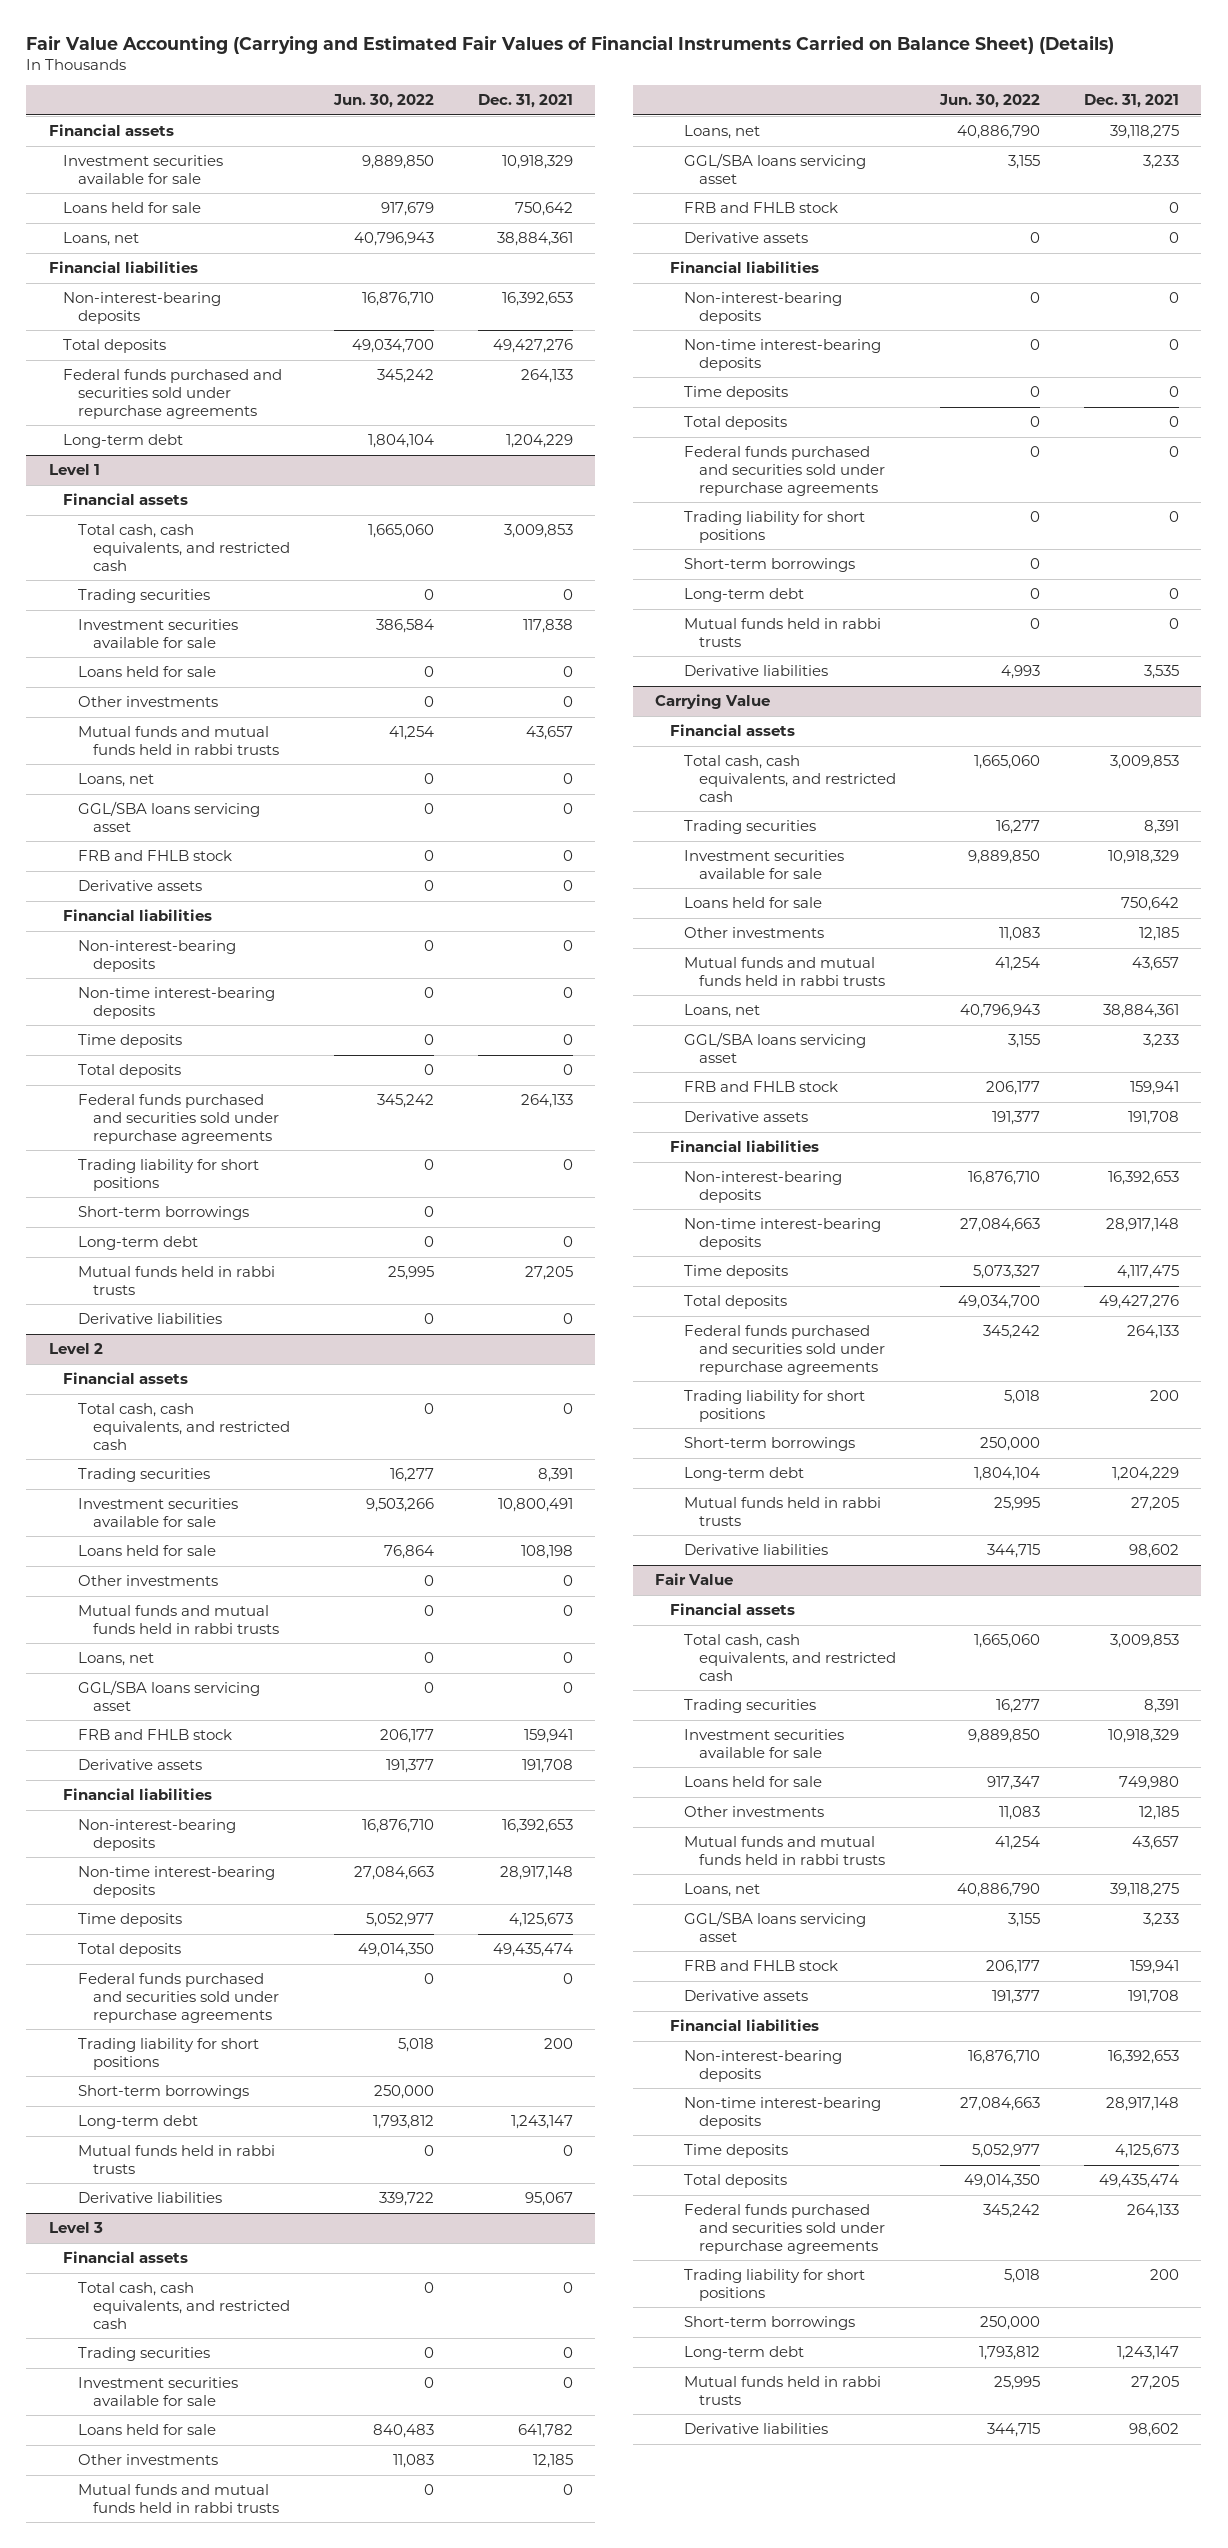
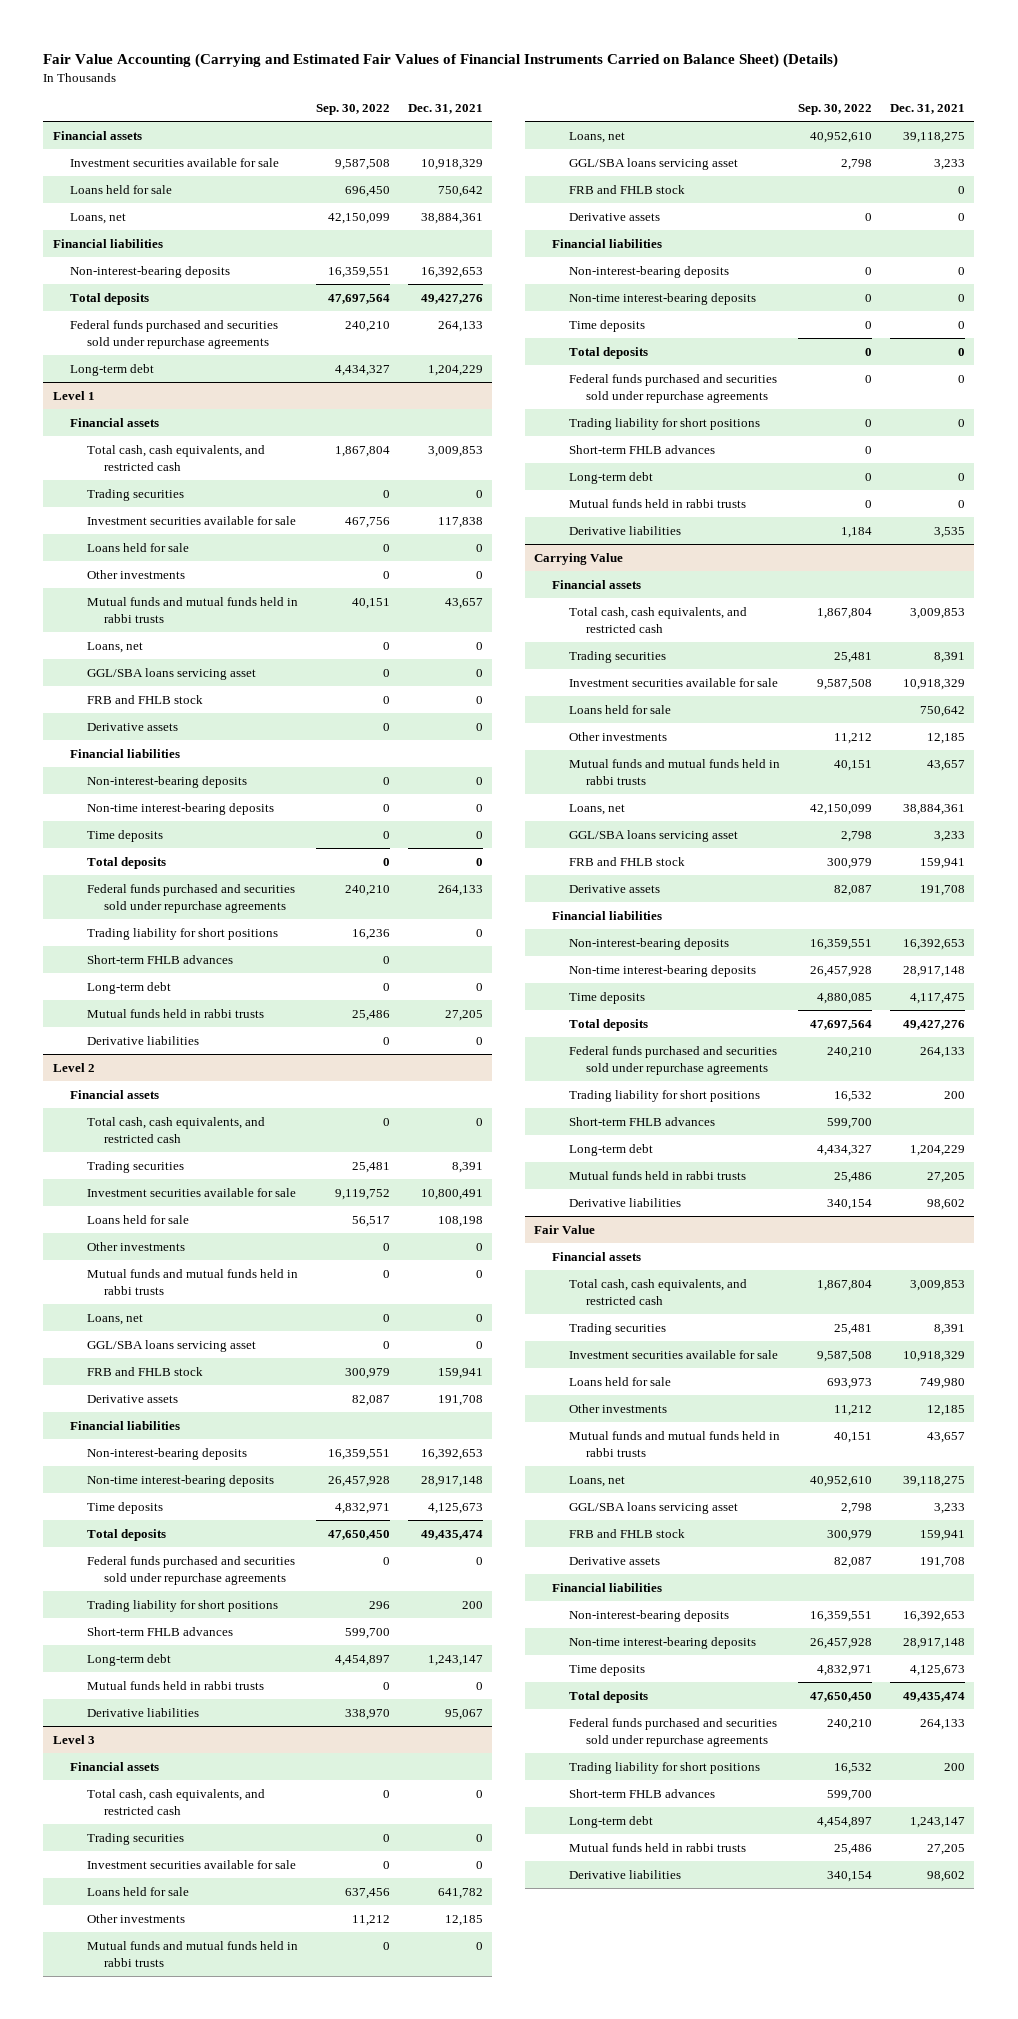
[333,94,435,109] Jun. 30, 2022 -> none
none -> [316,104,391,116] Sep. 30, 2022
[78,1206,250,1221] Short-term borrowings -> [87,954,234,964] Short-term FHLB advances
[78,2085,250,2100] Short-term borrowings -> [87,1626,234,1636] Short-term FHLB advances
[684,558,856,573] Short-term borrowings -> [568,444,715,454] Short-term FHLB advances
[684,1437,856,1452] Short-term borrowings -> [568,1116,715,1126] Short-term FHLB advances
[684,2316,856,2331] Short-term borrowings -> [568,1788,715,1798] Short-term FHLB advances

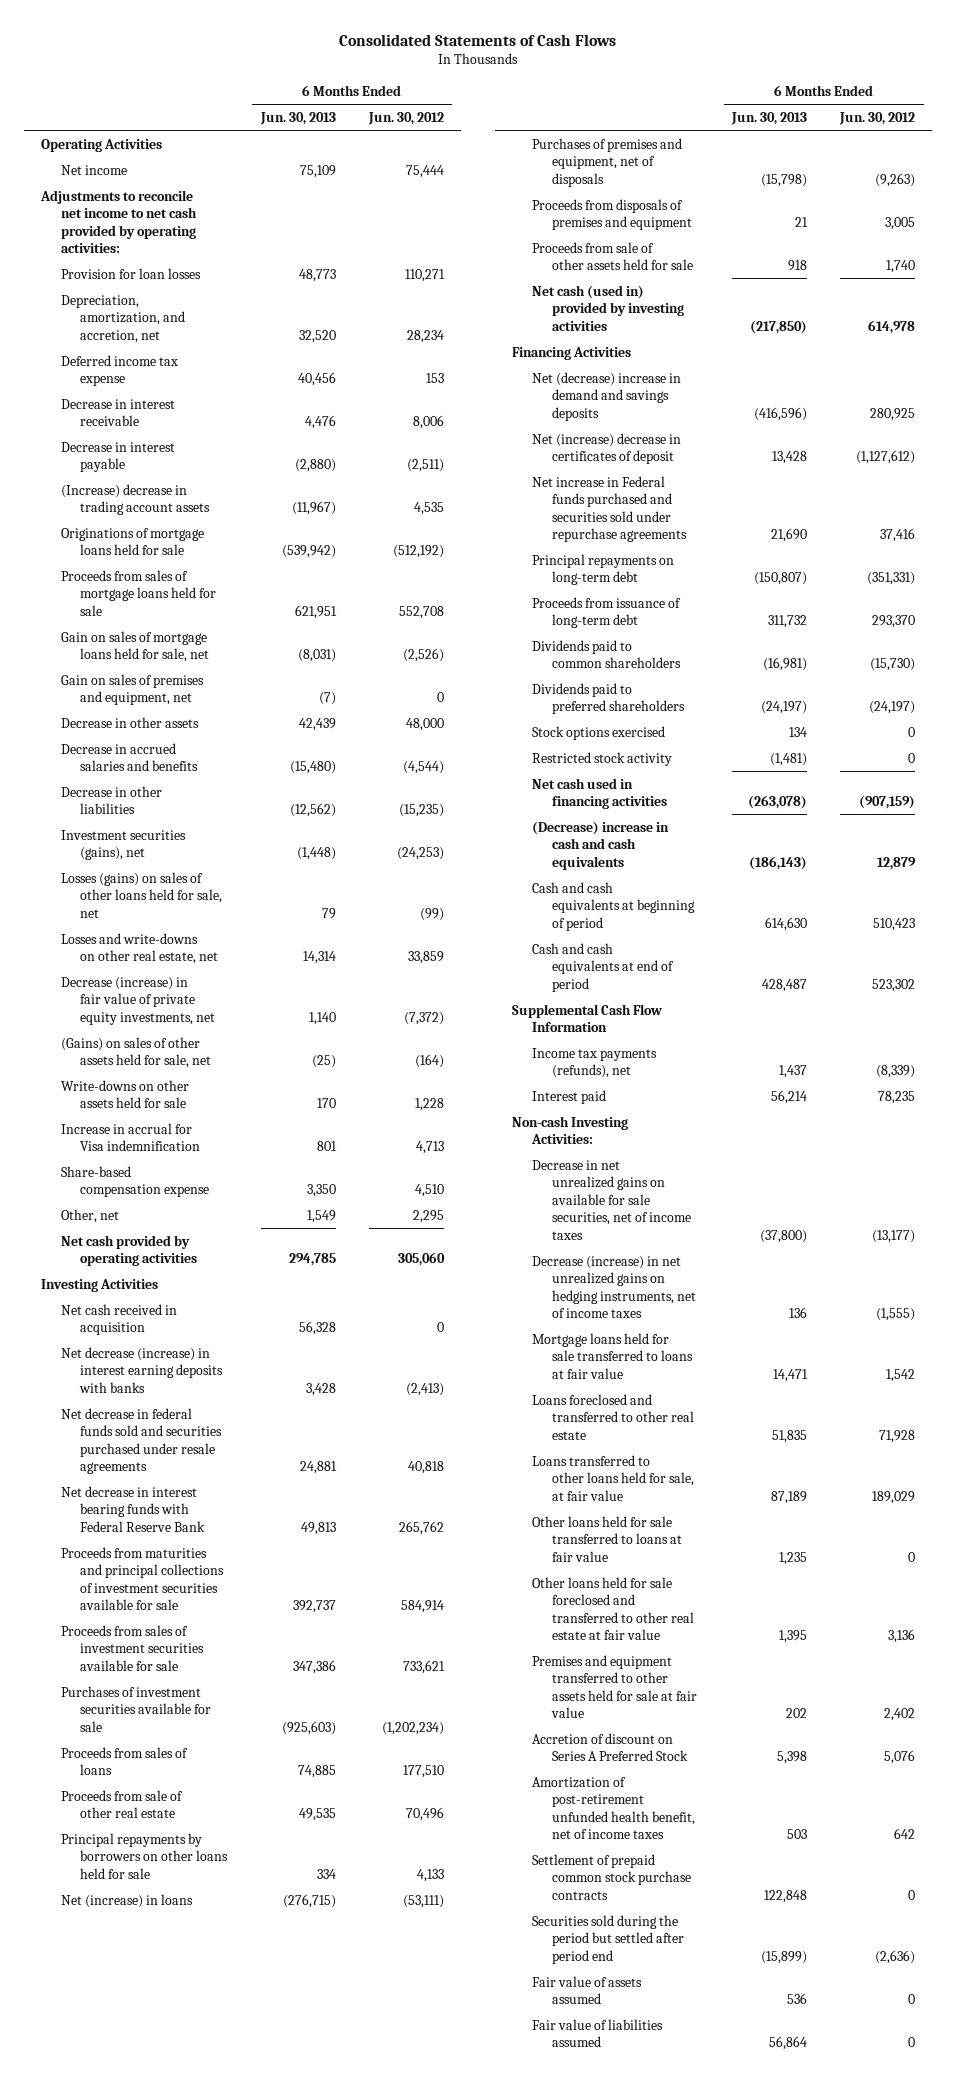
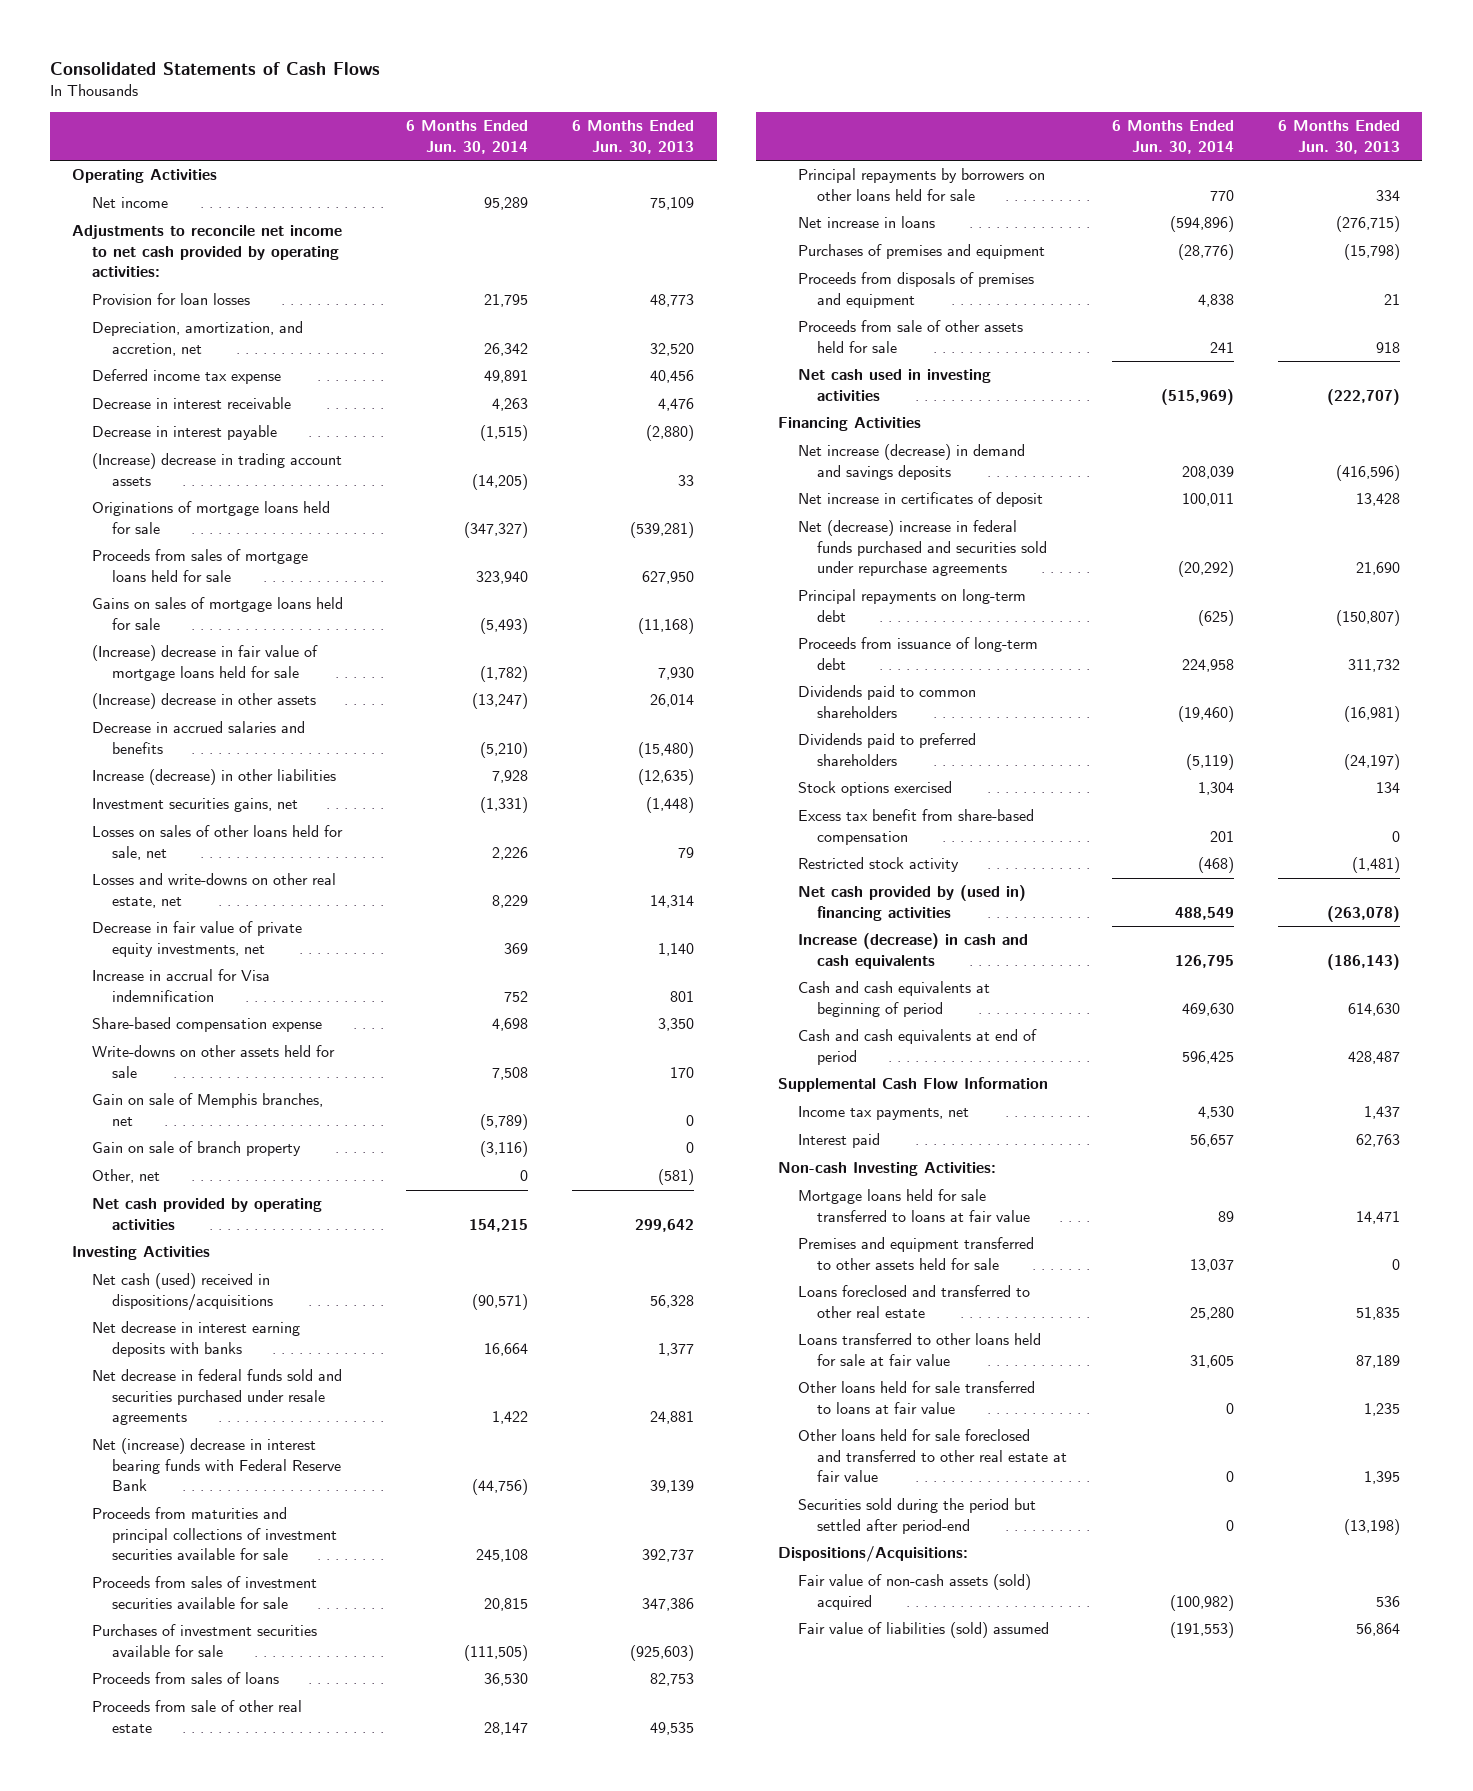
[367,111,444,125] Jun. 30, 2012 -> none
none -> [405,120,528,154] 6 Months Ended Jun. 30, 2014
[60,673,204,706] Gain on sales of premises and equipment, net -> none
[291,501,336,516] (11,967) -> [678,474,695,486] 33
[281,545,336,559] (539,942) -> [630,521,695,538] (539,281)
[294,604,337,619] 621,951 -> [642,570,695,584] 627,950
[60,630,210,663] Gain on sales of mortgage loans held for sale, net -> [91,597,343,630] Gains on sales of mortgage loans held for sale
[297,649,336,663] (8,031) -> [638,617,695,634] (11,168)
none -> [91,645,318,681] (Increase) decrease in fair value of mortgage loans held for sale
[60,716,199,728] Decrease in other assets -> [91,693,316,710] (Increase) decrease in other assets
[298,717,336,731] 42,439 -> [650,694,695,708] 26,014
[60,785,162,815] Decrease in other liabilities -> [91,769,336,786] Increase (decrease) in other liabilities
[289,803,336,818] (12,562) -> [638,769,695,786] (12,635)
[60,829,186,861] Investment securities (gains), net -> [91,798,298,813] Investment securities gains, net
[60,871,223,918] Losses (gains) on sales of other loans held for sale, net -> [91,825,343,860] Losses on sales of other loans held for sale, net
[60,1036,212,1069] (Gains) on sales of other assets held for sale, net -> none
[60,976,216,1025] Decrease (increase) in fair value of private equity investments, net -> [91,921,302,957] Decrease in fair value of private equity investments, net
[60,1079,189,1109] Write-downs on other assets held for sale -> [91,1045,335,1078] Write-downs on other assets held for sale
none -> [91,1093,323,1126] Gain on sale of Memphis branches, net
none -> [91,1141,301,1157] Gain on sale of branch property
[306,1209,336,1223] 1,549 -> [658,1169,695,1186] (581)
[288,1253,336,1267] 294,785 -> [635,1218,695,1232] 299,642
[60,1303,177,1336] Net cash received in acquisition -> [91,1273,273,1311] Net cash (used) received in dispositions/acquisitions
[60,1346,224,1393] Net decrease (increase) in interest earning deposits with banks -> [91,1321,300,1357] Net decrease in interest earning deposits with banks
[305,1382,336,1396] 3,428 -> [658,1342,695,1356] 1,377
[60,1485,206,1532] Net decrease in interest bearing funds with Federal Reserve Bank -> [91,1438,341,1492] Net (increase) decrease in interest bearing funds with Federal Reserve Bank
[300,1521,336,1535] 49,813 -> [650,1480,695,1494] 39,139
[297,1765,336,1779] 74,885 -> [650,1673,695,1687] 82,753
[60,1893,193,1908] Net (increase) in loans -> [797,216,935,229] Net increase in loans
[531,137,682,187] Purchases of premises and equipment, net of disposals -> [797,244,1045,260] Purchases of premises and equipment
[531,284,684,331] Net cash (used in) provided by investing activities -> [797,369,991,401] Net cash used in investing activities
[750,319,808,334] (217,850) -> [1327,388,1401,405] (222,707)
[531,371,681,421] Net (decrease) increase in demand and savings deposits -> [797,444,1025,480] Net increase (decrease) in demand and savings deposits
[531,432,681,465] Net (increase) decrease in certificates of deposit -> [797,492,1043,508] Net increase in certificates of deposit
[531,475,687,543] Net increase in Federal funds purchased and securities sold under repurchase agreements -> [797,520,1048,577] Net (decrease) increase in federal funds purchased and securities sold under repurchase agreements
none -> [797,809,1034,845] Excess tax benefit from share-based compensation
[531,777,667,810] Net cash used in financing activities -> [797,885,1026,921] Net cash provided by (used in) financing activities
[531,820,669,870] (Decrease) increase in cash and cash equivalents -> [797,933,1028,969] Increase (decrease) in cash and cash equivalents
[531,1047,657,1079] Income tax payments (refunds), net -> [797,1106,969,1121] Income tax payments, net
[771,1089,808,1104] 56,214 -> [1356,1134,1401,1148] 62,763
[531,1159,691,1240] Decrease in net unrealized gains on available for sale securities, net of income taxes -> none
[531,1255,696,1319] Decrease (increase) in net unrealized gains on hedging instruments, net of income taxes -> none
none -> [797,1237,1034,1270] Premises and equipment transferred to other assets held for sale
[531,1454,694,1501] Loans transferred to other loans held for sale, at fair value -> [797,1333,1041,1366] Loans transferred to other loans held for sale at fair value
[531,1654,697,1719] Premises and equipment transferred to other assets held for sale at fair value -> none
[531,1732,688,1762] Accretion of discount on Series A Preferred Stock -> none
[531,1776,695,1840] Amortization of post-retirement unfunded health benefit, net of income taxes -> none
[531,1853,691,1900] Settlement of prepaid common stock purchase contracts -> none
[531,1914,684,1964] Securities sold during the period but settled after period end -> [797,1498,1036,1534] Securities sold during the period but settled after period-end
[761,1950,808,1964] (15,899) -> [1344,1518,1401,1535] (13,198)
none -> [778,1546,969,1563] Dispositions/Acquisitions:
[531,1975,642,2005] Fair value of assets assumed -> [797,1574,1031,1610] Fair value of non-cash assets (sold) acquired
[531,2018,663,2048] Fair value of liabilities assumed -> [797,1622,1049,1639] Fair value of liabilities (sold) assumed

